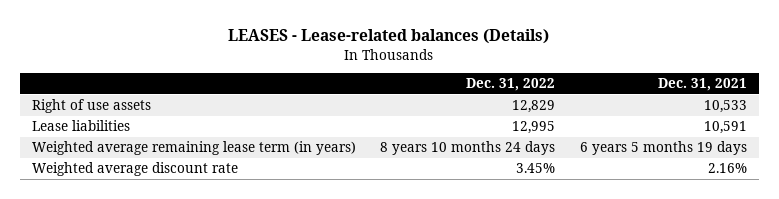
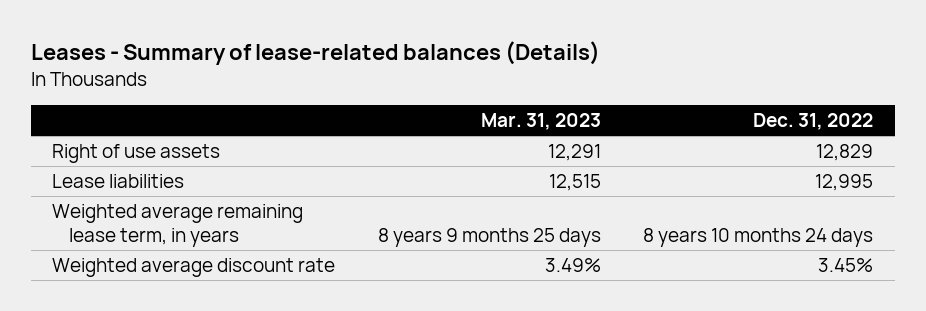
[228,29,550,45] LEASES - Lease-related balances (Details) -> [30,41,600,66] Leases - Summary of lease-related balances (Details)
[657,78,747,92] Dec. 31, 2021 -> none
none -> [480,113,601,131] Mar. 31, 2023
[32,141,357,156] Weighted average remaining lease term (in years) -> [52,203,304,247] Weighted average remaining lease term, in years

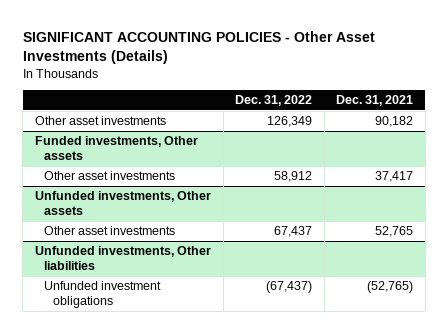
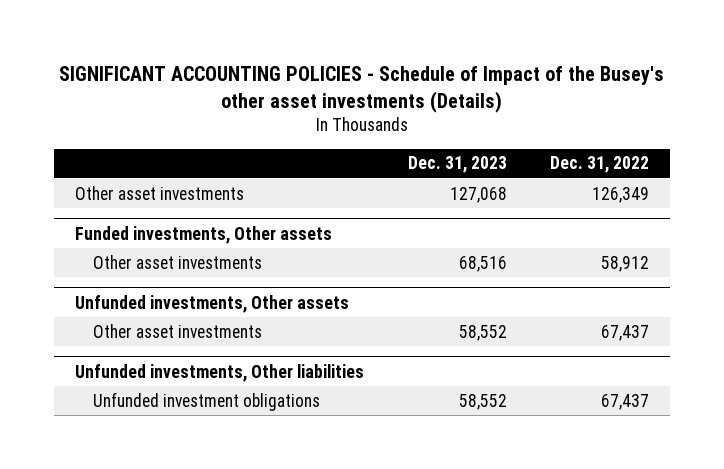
[22,30,375,65] SIGNIFICANT ACCOUNTING POLICIES - Other Asset Investments (Details) -> [59,65,665,113] SIGNIFICANT ACCOUNTING POLICIES - Schedule of Impact of the Busey's other asset investments (Details)
[336,94,414,106] Dec. 31, 2021 -> none
none -> [407,156,507,174] Dec. 31, 2023
[266,281,313,294] (67,437) -> [600,393,649,410] 67,437

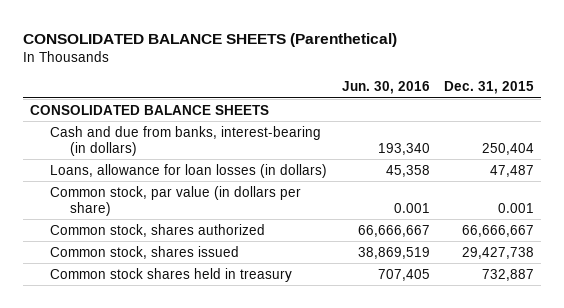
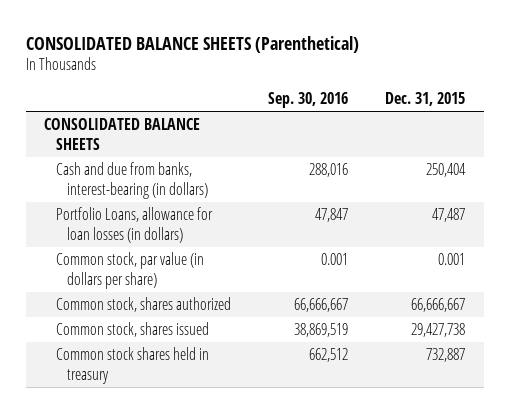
[341,81,430,95] Jun. 30, 2016 -> none
none -> [267,92,348,109] Sep. 30, 2016
[50,163,328,178] Loans, allowance for loan losses (in dollars) -> [55,207,213,244] Portfolio Loans, allowance for loan losses (in dollars)

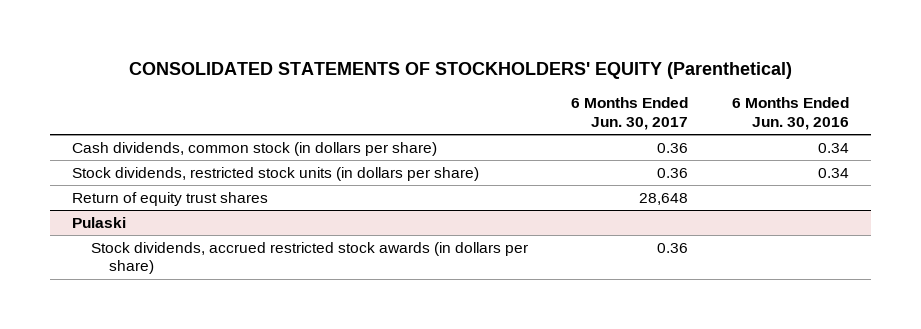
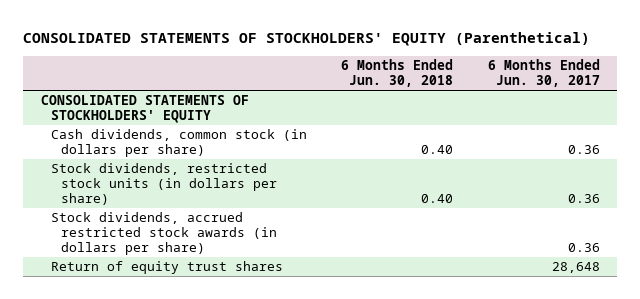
[731,97,849,130] 6 Months Ended Jun. 30, 2016 -> none
none -> [341,59,454,88] 6 Months Ended Jun. 30, 2018
none -> [40,95,249,124] CONSOLIDATED STATEMENTS OF STOCKHOLDERS' EQUITY
[72,216,127,228] Pulaski -> none
[72,191,269,206] Return of equity trust shares -> [50,261,283,275] Return of equity trust shares

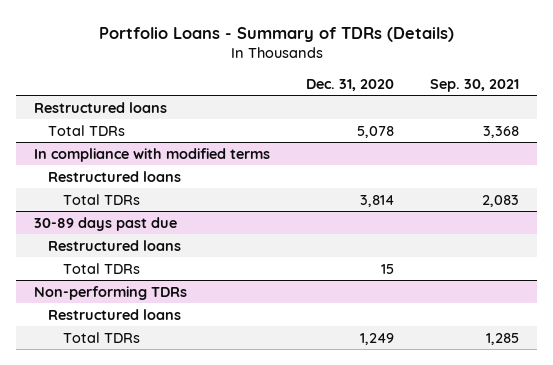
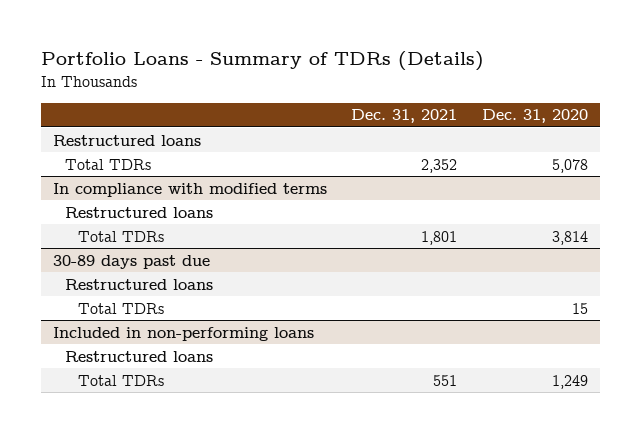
[430,79,520,93] Sep. 30, 2021 -> none
none -> [351,109,458,124] Dec. 31, 2021
[34,285,188,300] Non-performing TDRs -> [52,326,314,341] Included in non-performing loans

